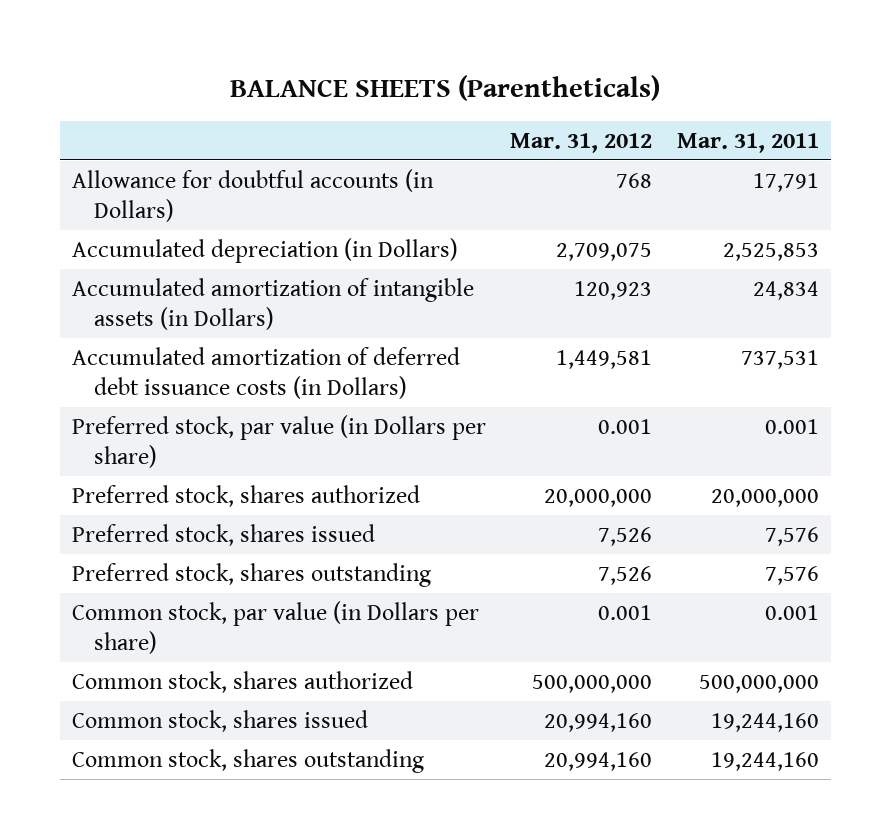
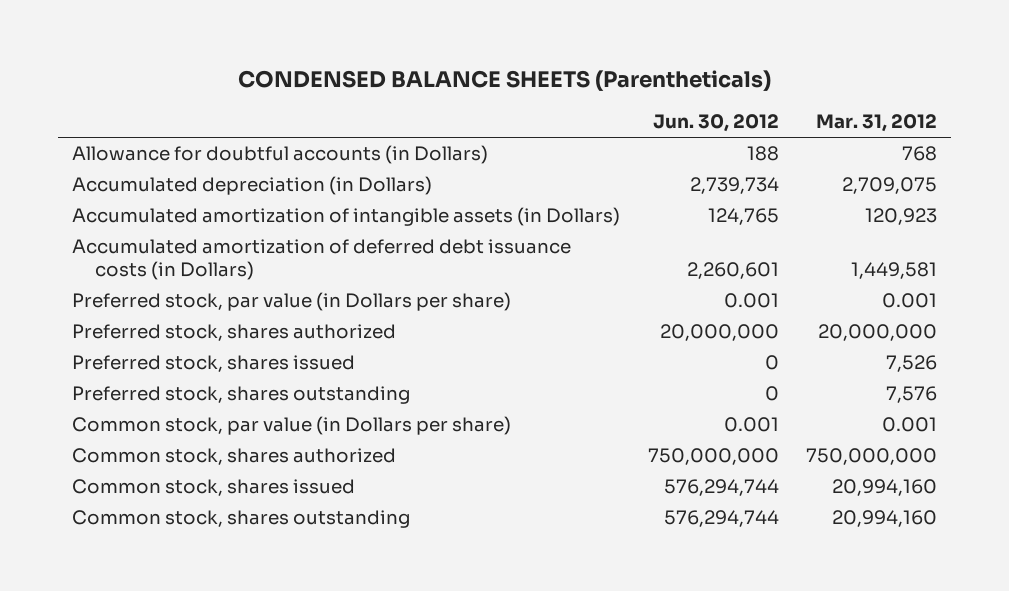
[230,74,661,101] BALANCE SHEETS (Parentheticals) -> [237,70,771,92] CONDENSED BALANCE SHEETS (Parentheticals)
[676,132,819,153] Mar. 31, 2011 -> none
none -> [652,114,779,133] Jun. 30, 2012
[598,565,653,585] 7,526 -> [886,386,938,404] 7,576
[532,674,653,693] 500,000,000 -> [806,448,938,466] 750,000,000

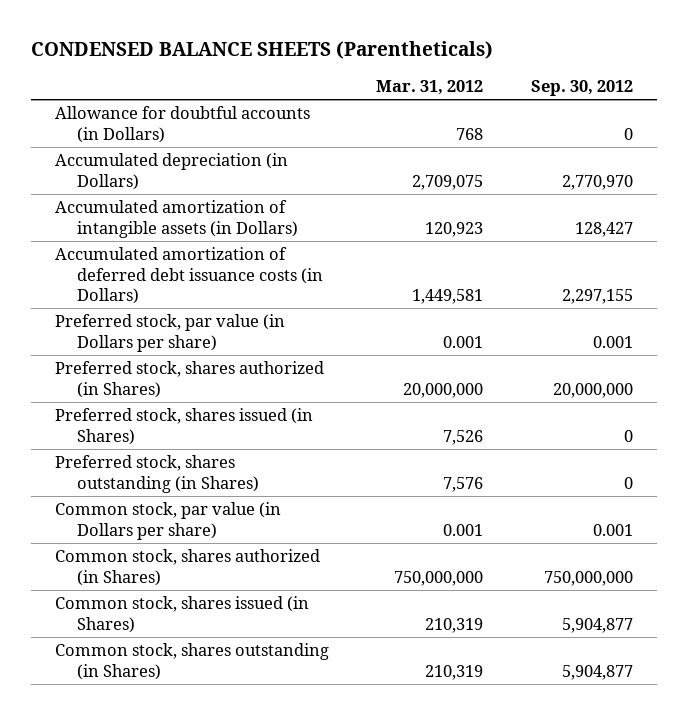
[652,114,779,133] Jun. 30, 2012 -> none
none -> [530,79,633,96] Sep. 30, 2012
[71,324,396,342] Preferred stock, shares authorized -> [54,361,324,398] Preferred stock, shares authorized (in Shares)
[71,355,355,373] Preferred stock, shares issued -> [54,408,313,445] Preferred stock, shares issued (in Shares)
[71,386,410,405] Preferred stock, shares outstanding -> [54,455,259,493] Preferred stock, shares outstanding (in Shares)
[71,448,396,466] Common stock, shares authorized -> [54,549,320,586] Common stock, shares authorized (in Shares)
[71,479,355,497] Common stock, shares issued -> [54,596,309,633] Common stock, shares issued (in Shares)
[832,479,938,497] 20,994,160 -> [425,617,484,633] 210,319
[71,510,410,529] Common stock, shares outstanding -> [54,643,329,680] Common stock, shares outstanding (in Shares)
[832,510,938,528] 20,994,160 -> [425,664,484,680] 210,319

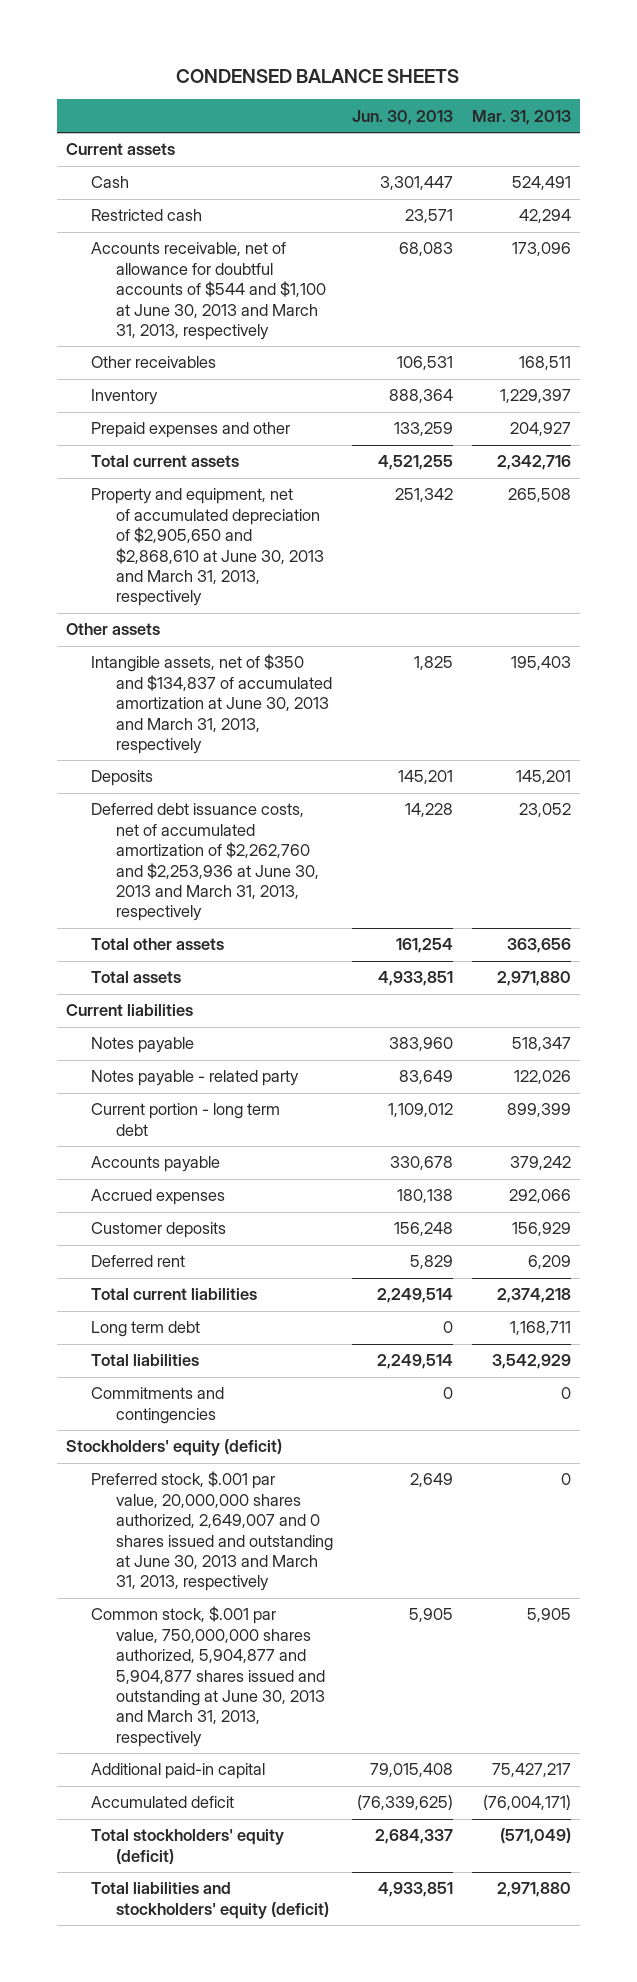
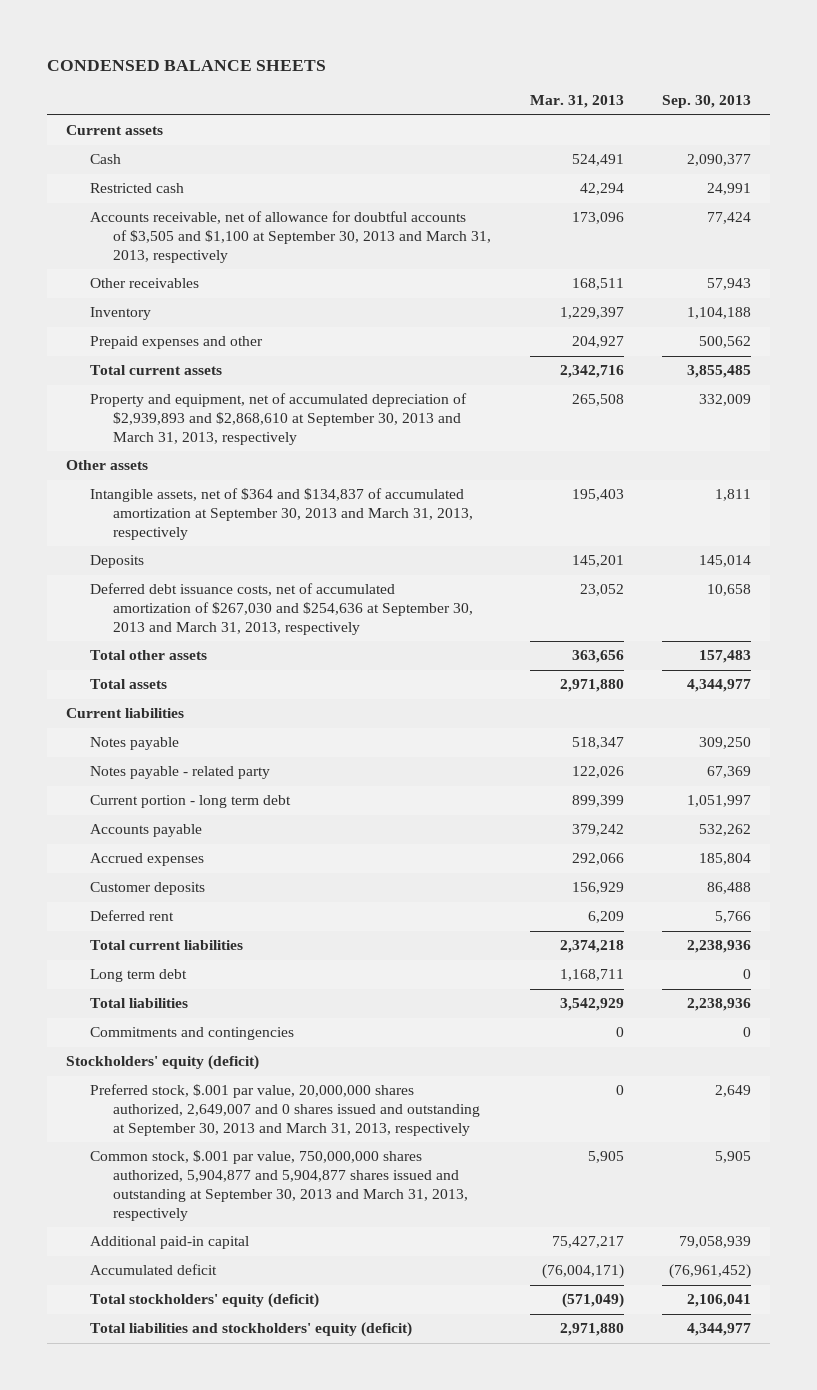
[351,109,453,125] Jun. 30, 2013 -> none
none -> [661,95,751,109] Sep. 30, 2013
[91,242,326,341] Accounts receivable, net of allowance for doubtful accounts of $544 and $1,100 at June 30, 2013 and March 31, 2013, respectively -> [89,211,492,264] Accounts receivable, net of allowance for doubtful accounts of $3,505 and $1,100 at September 30, 2013 and March 31, 2013, respectively
[91,488,324,607] Property and equipment, net of accumulated depreciation of $2,905,650 and $2,868,610 at June 30, 2013 and March 31, 2013, respectively -> [89,393,467,446] Property and equipment, net of accumulated depreciation of $2,939,893 and $2,868,610 at September 30, 2013 and March 31, 2013, respectively
[91,654,332,755] Intangible assets, net of $350 and $134,837 of accumulated amortization at June 30, 2013 and March 31, 2013, respectively -> [89,488,474,541] Intangible assets, net of $364 and $134,837 of accumulated amortization at September 30, 2013 and March 31, 2013, respectively
[91,803,319,922] Deferred debt issuance costs, net of accumulated amortization of $2,262,760 and $2,253,936 at June 30, 2013 and March 31, 2013, respectively -> [89,583,474,636] Deferred debt issuance costs, net of accumulated amortization of $267,030 and $254,636 at September 30, 2013 and March 31, 2013, respectively
[91,1471,333,1592] Preferred stock, $.001 par value, 20,000,000 shares authorized, 2,649,007 and 0 shares issued and outstanding at June 30, 2013 and March 31, 2013, respectively -> [89,1084,481,1137] Preferred stock, $.001 par value, 20,000,000 shares authorized, 2,649,007 and 0 shares issued and outstanding at September 30, 2013 and March 31, 2013, respectively
[91,1606,325,1747] Common stock, $.001 par value, 750,000,000 shares authorized, 5,904,877 and 5,904,877 shares issued and outstanding at June 30, 2013 and March 31, 2013, respectively -> [89,1150,469,1221] Common stock, $.001 par value, 750,000,000 shares authorized, 5,904,877 and 5,904,877 shares issued and outstanding at September 30, 2013 and March 31, 2013, respectively

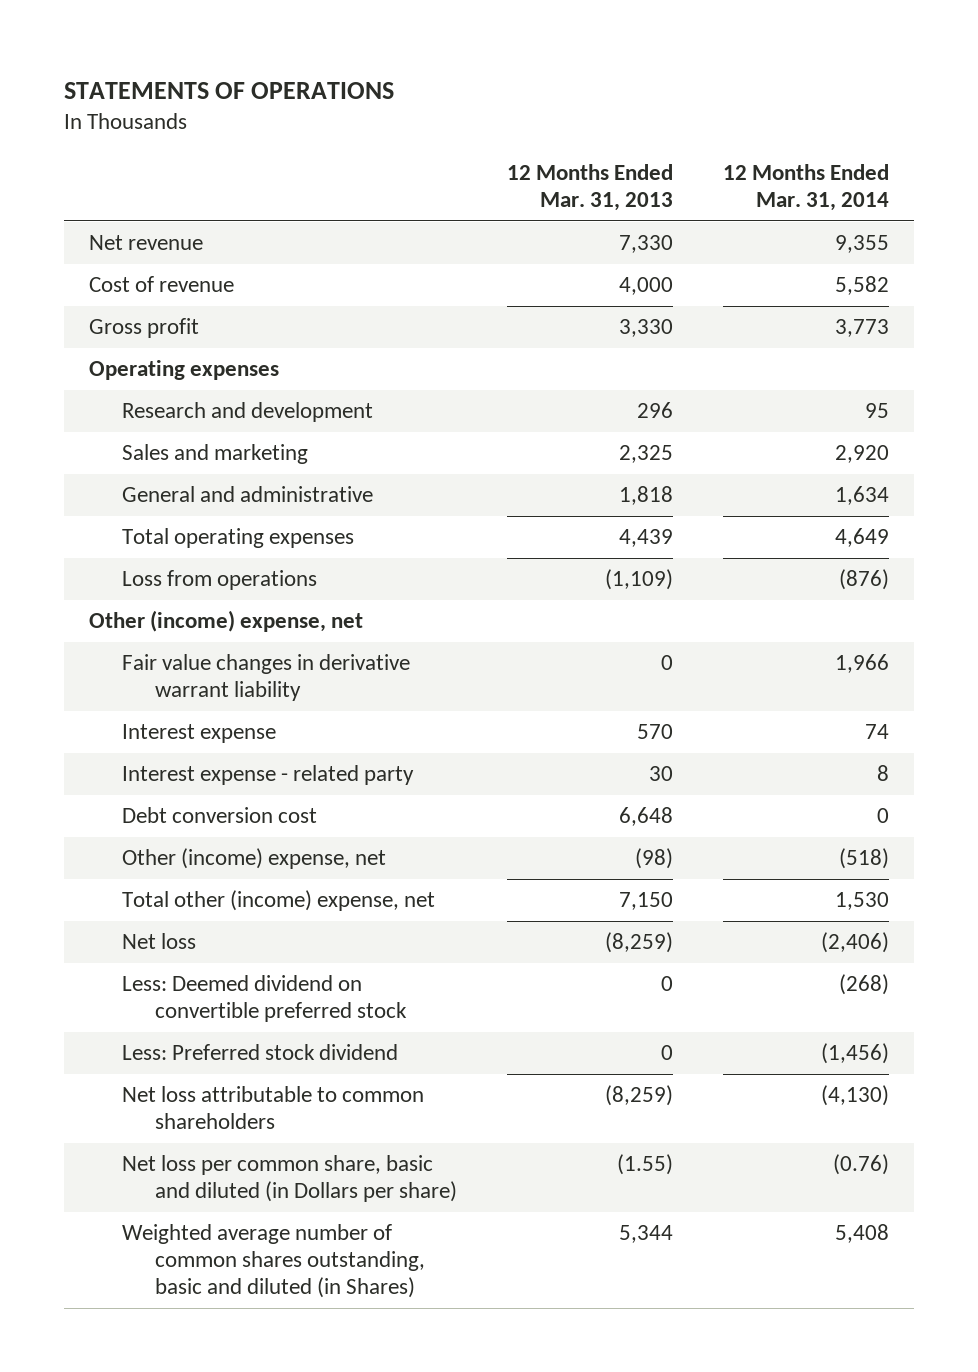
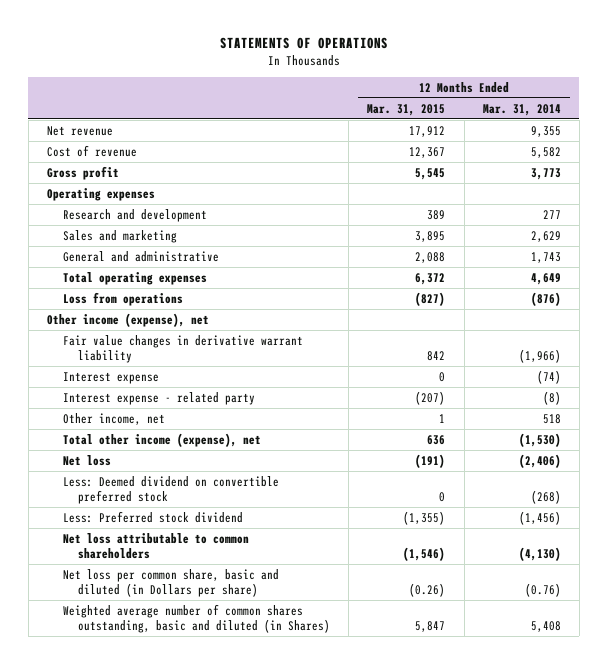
[507,163,674,211] 12 Months Ended Mar. 31, 2013 -> none
none -> [367,103,446,116] Mar. 31, 2015
[865,403,890,419] 95 -> [542,209,561,219] 277
[835,445,890,464] 2,920 -> [530,230,561,242] 2,629
[835,486,890,506] 1,634 -> [530,251,561,263] 1,743
[121,807,317,824] Debt conversion cost -> none
[88,610,363,633] Other (income) expense, net -> [47,312,210,327] Other income (expense), net
[835,654,890,674] 1,966 -> [518,348,561,363] (1,966)
[865,724,890,740] 74 -> [536,369,561,384] (74)
[877,765,890,782] 8 -> [542,390,561,405] (8)
[121,848,386,870] Other (income) expense, net -> [62,412,165,425] Other income, net
[839,848,890,870] (518) -> [542,413,561,424] 518
[121,890,435,912] Total other (income) expense, net -> [62,432,261,447] Total other income (expense), net
[835,892,890,911] 1,530 -> [518,432,561,447] (1,530)

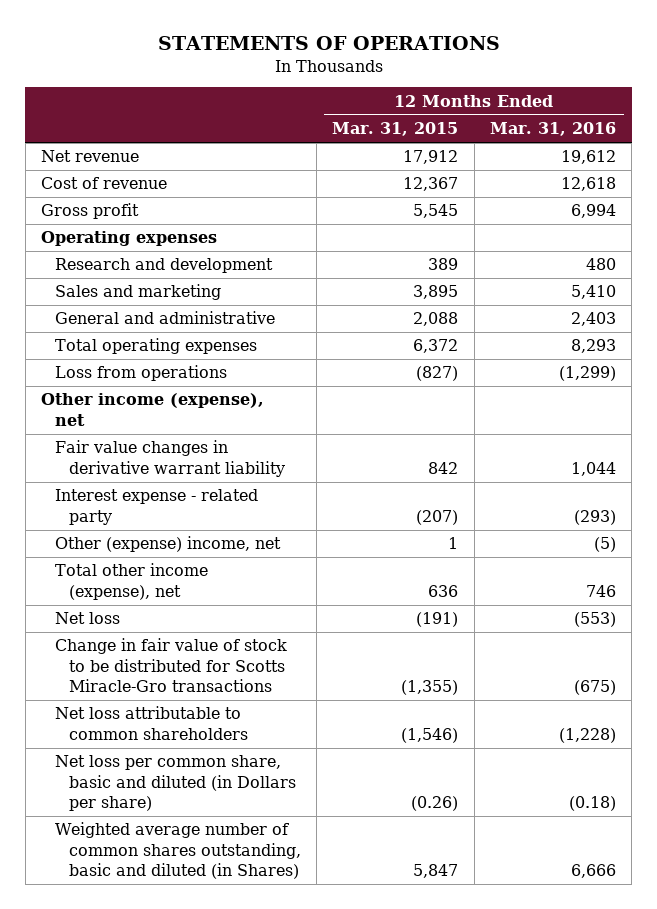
[482,103,561,116] Mar. 31, 2014 -> none
none -> [489,122,616,137] Mar. 31, 2016
[62,371,159,384] Interest expense -> none
[62,412,165,425] Other income, net -> [54,536,281,553] Other (expense) income, net
[62,475,279,504] Less: Deemed dividend on convertible preferred stock -> none
[62,510,243,523] Less: Preferred stock dividend -> [54,638,287,693] Change in fair value of stock to be distributed for Scotts Miracle-Gro transactions

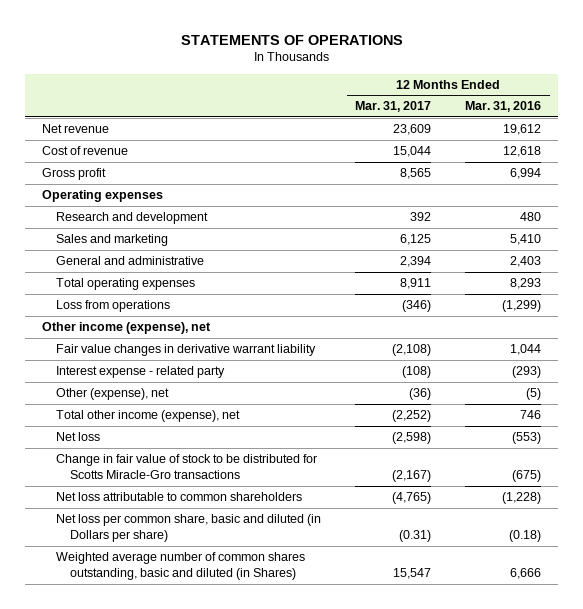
[332,122,459,137] Mar. 31, 2015 -> none
none -> [355,101,432,113] Mar. 31, 2017
[54,536,281,553] Other (expense) income, net -> [56,388,170,401] Other (expense), net

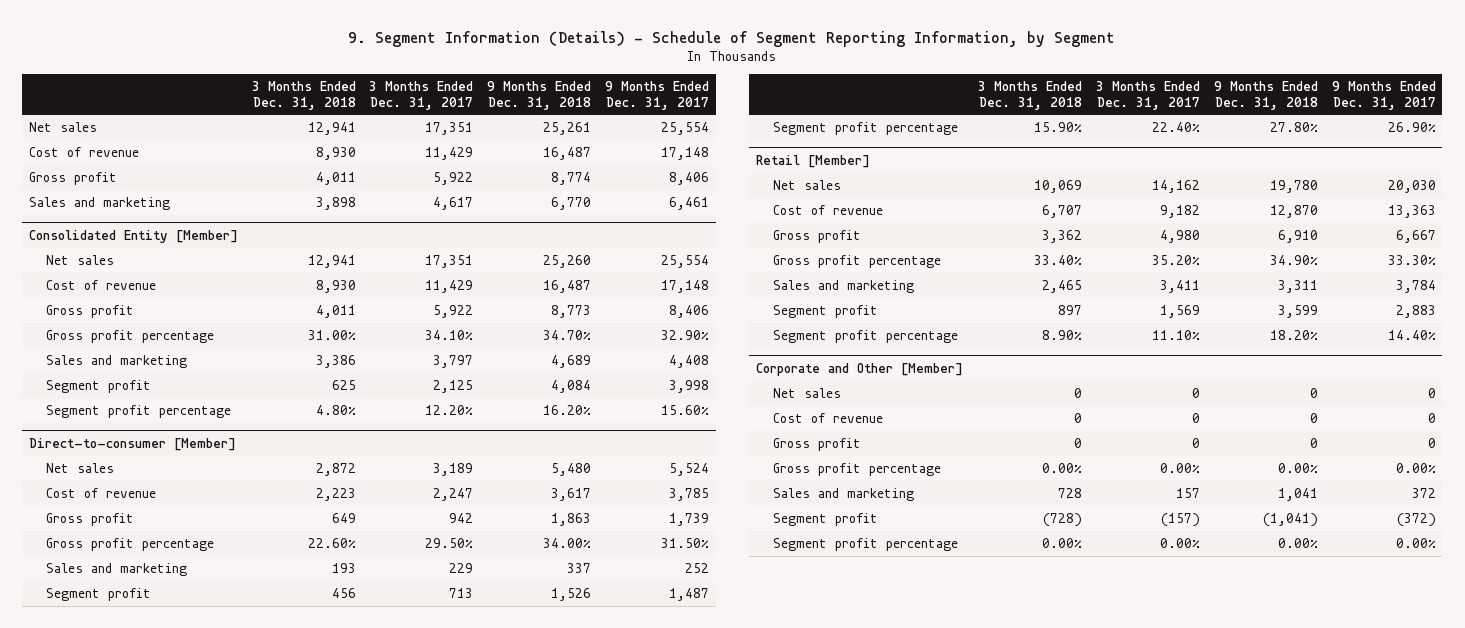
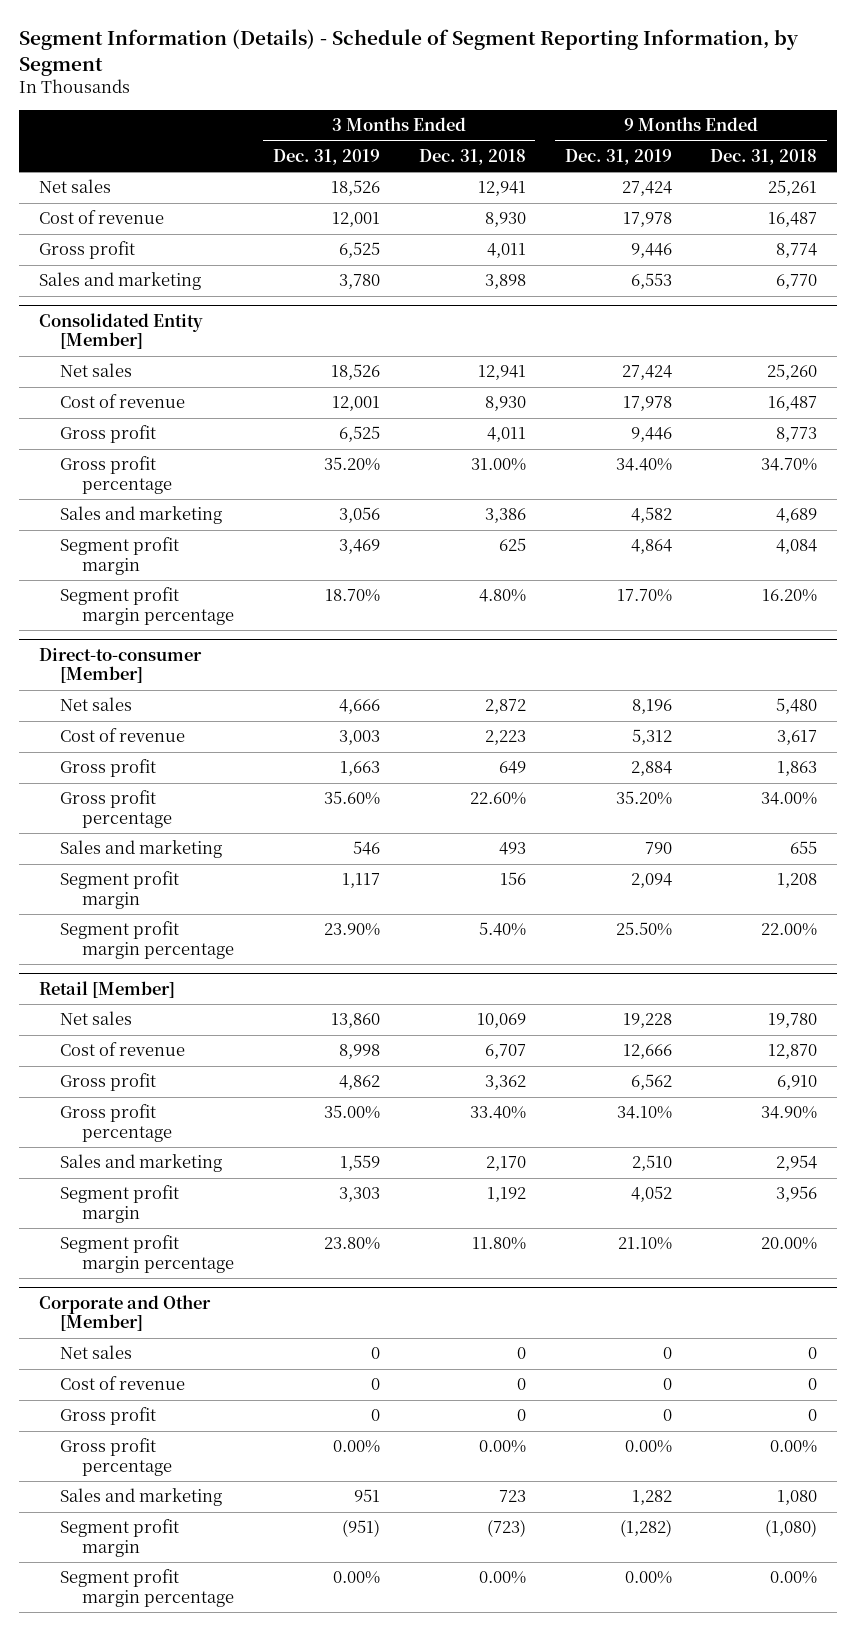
[348,30,1116,47] 9. Segment Information (Details) - Schedule of Segment Reporting Information, by Segment -> [19,29,800,76] Segment Information (Details) - Schedule of Segment Reporting Information, by Segment
[369,80,474,110] 3 Months Ended Dec. 31, 2017 -> none
[604,80,709,110] 9 Months Ended Dec. 31, 2017 -> none
none -> [273,148,381,165] Dec. 31, 2019
none -> [564,148,672,165] Dec. 31, 2019
[46,379,152,393] Segment profit -> [60,537,180,575] Segment profit margin
[46,404,232,418] Segment profit percentage -> [60,587,235,625] Segment profit margin percentage
[331,562,356,573] 193 -> [498,842,526,856] 493
[567,562,592,573] 337 -> [790,841,818,855] 655
[46,587,152,601] Segment profit -> [60,871,180,909] Segment profit margin
[331,587,356,598] 456 -> [499,872,526,886] 156
[551,587,592,601] 1,526 -> [777,873,818,889] 1,208
[773,121,959,135] Segment profit percentage -> [60,921,235,959] Segment profit margin percentage
[1034,121,1083,132] 15.90% -> [478,922,526,937] 5.40%
[1269,121,1318,132] 27.80% -> [761,923,818,937] 22.00%
[1042,279,1083,293] 2,465 -> [485,1156,526,1172] 2,170
[1277,279,1318,293] 3,311 -> [776,1155,818,1172] 2,954
[773,304,879,318] Segment profit -> [60,1185,180,1223] Segment profit margin
[1058,304,1083,315] 897 -> [486,1187,526,1203] 1,192
[1277,304,1318,318] 3,599 -> [776,1186,818,1203] 3,956
[773,329,959,343] Segment profit percentage -> [60,1235,235,1273] Segment profit margin percentage
[1042,329,1083,340] 8.90% -> [471,1237,526,1251] 11.80%
[1269,329,1318,340] 18.20% -> [761,1237,818,1251] 20.00%
[1058,487,1083,498] 728 -> [498,1490,526,1503] 723
[1277,487,1318,501] 1,041 -> [777,1490,818,1506] 1,080
[773,512,879,526] Segment profit -> [60,1519,180,1557] Segment profit margin
[1043,512,1083,527] (728) -> [486,1519,526,1538] (723)
[1262,512,1318,527] (1,041) -> [765,1519,818,1538] (1,080)
[773,537,959,551] Segment profit percentage -> [60,1569,235,1607] Segment profit margin percentage

